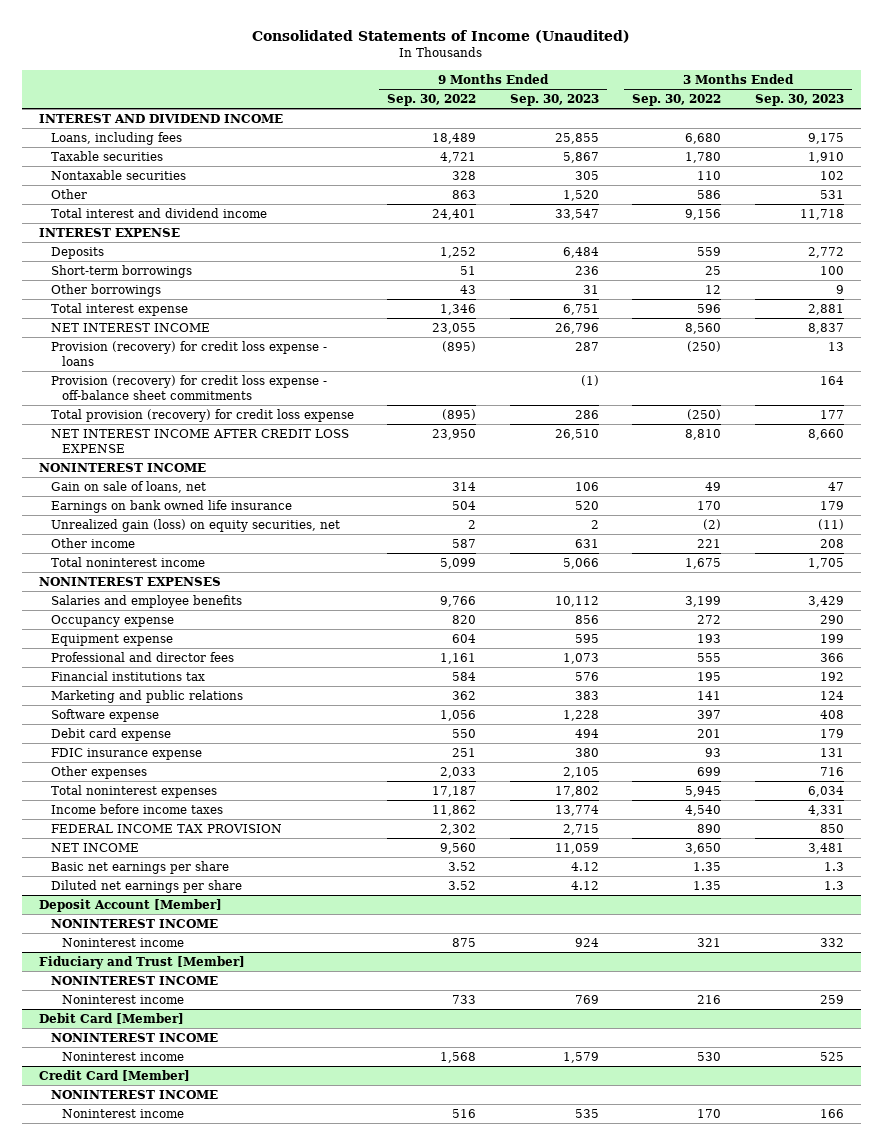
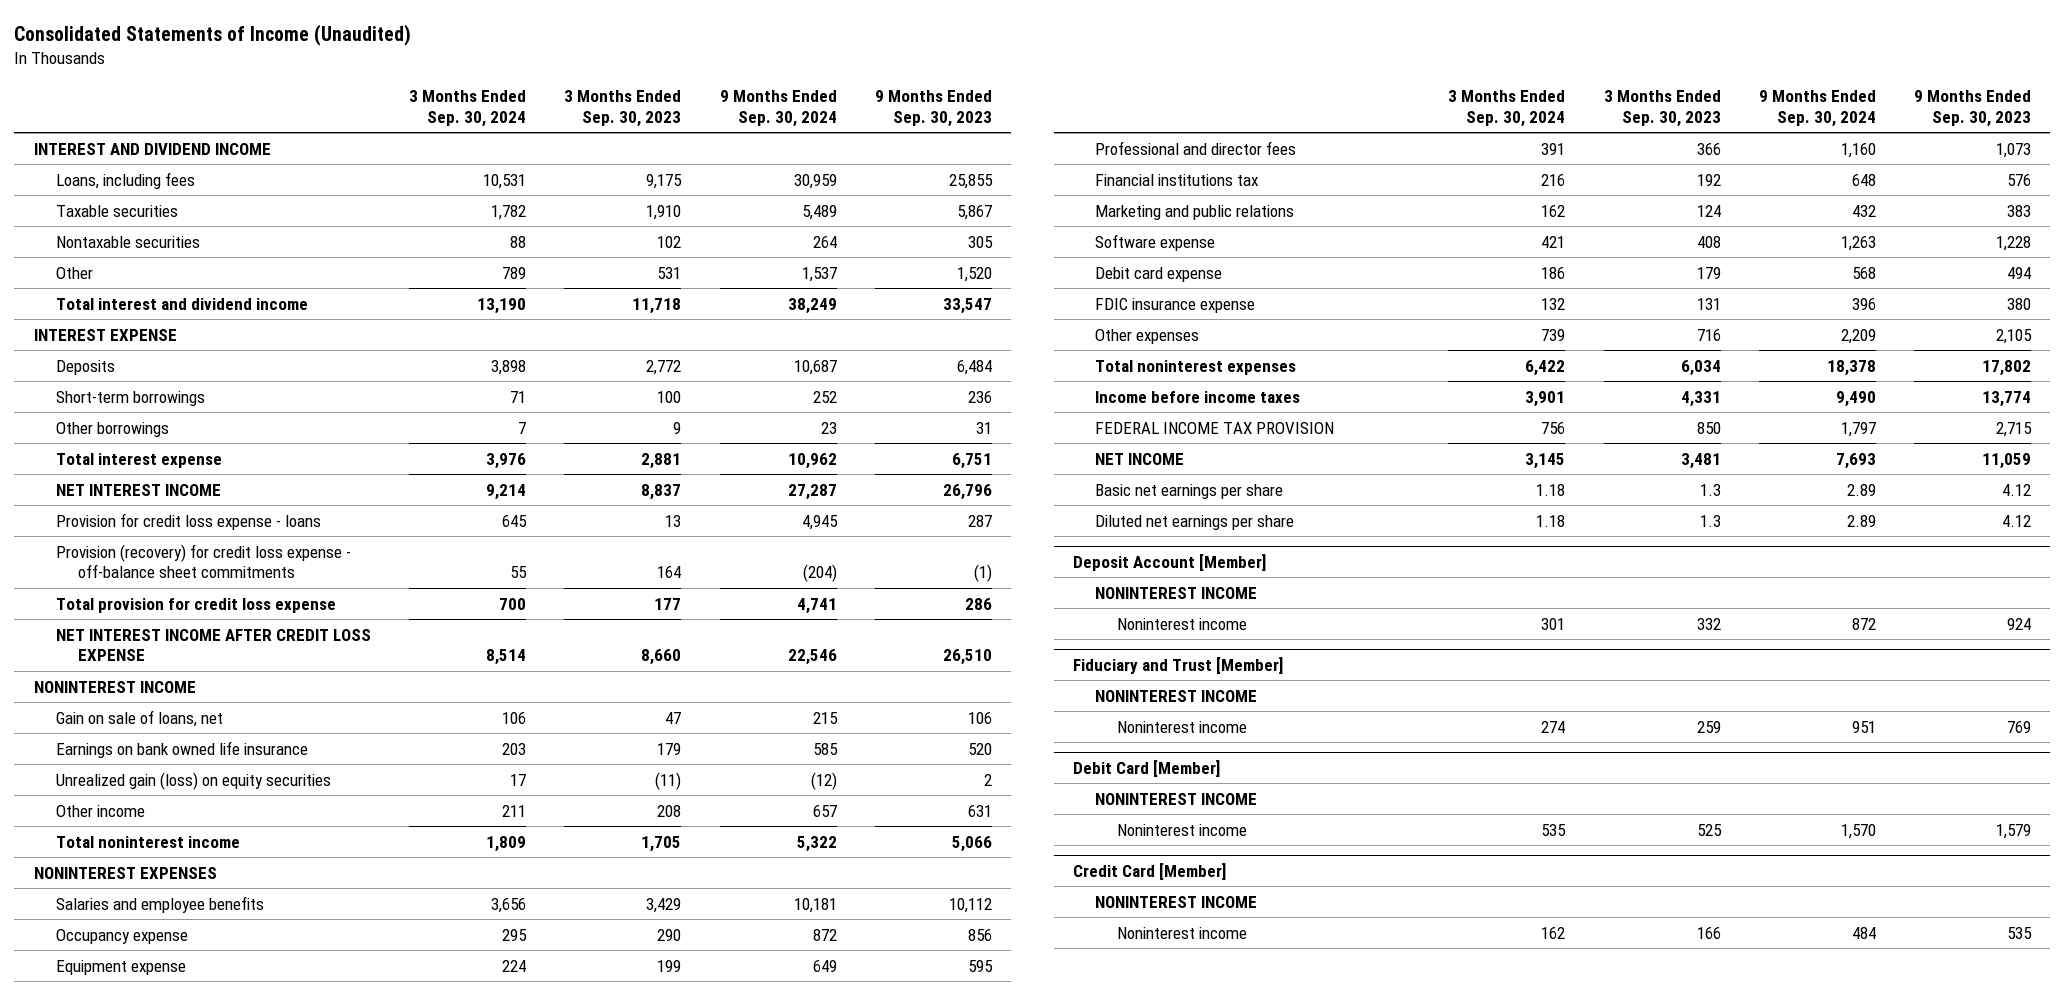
[387,94,477,107] Sep. 30, 2022 -> none
[632,94,722,107] Sep. 30, 2022 -> none
none -> [408,90,526,127] 3 Months Ended Sep. 30, 2024
none -> [719,90,837,127] 9 Months Ended Sep. 30, 2024
[50,341,327,367] Provision (recovery) for credit loss expense - loans -> [55,512,321,530] Provision for credit loss expense - loans
[50,409,354,423] Total provision (recovery) for credit loss expense -> [55,597,336,613] Total provision for credit loss expense
[50,519,340,533] Unrealized gain (loss) on equity securities, net -> [55,771,331,790] Unrealized gain (loss) on equity securities

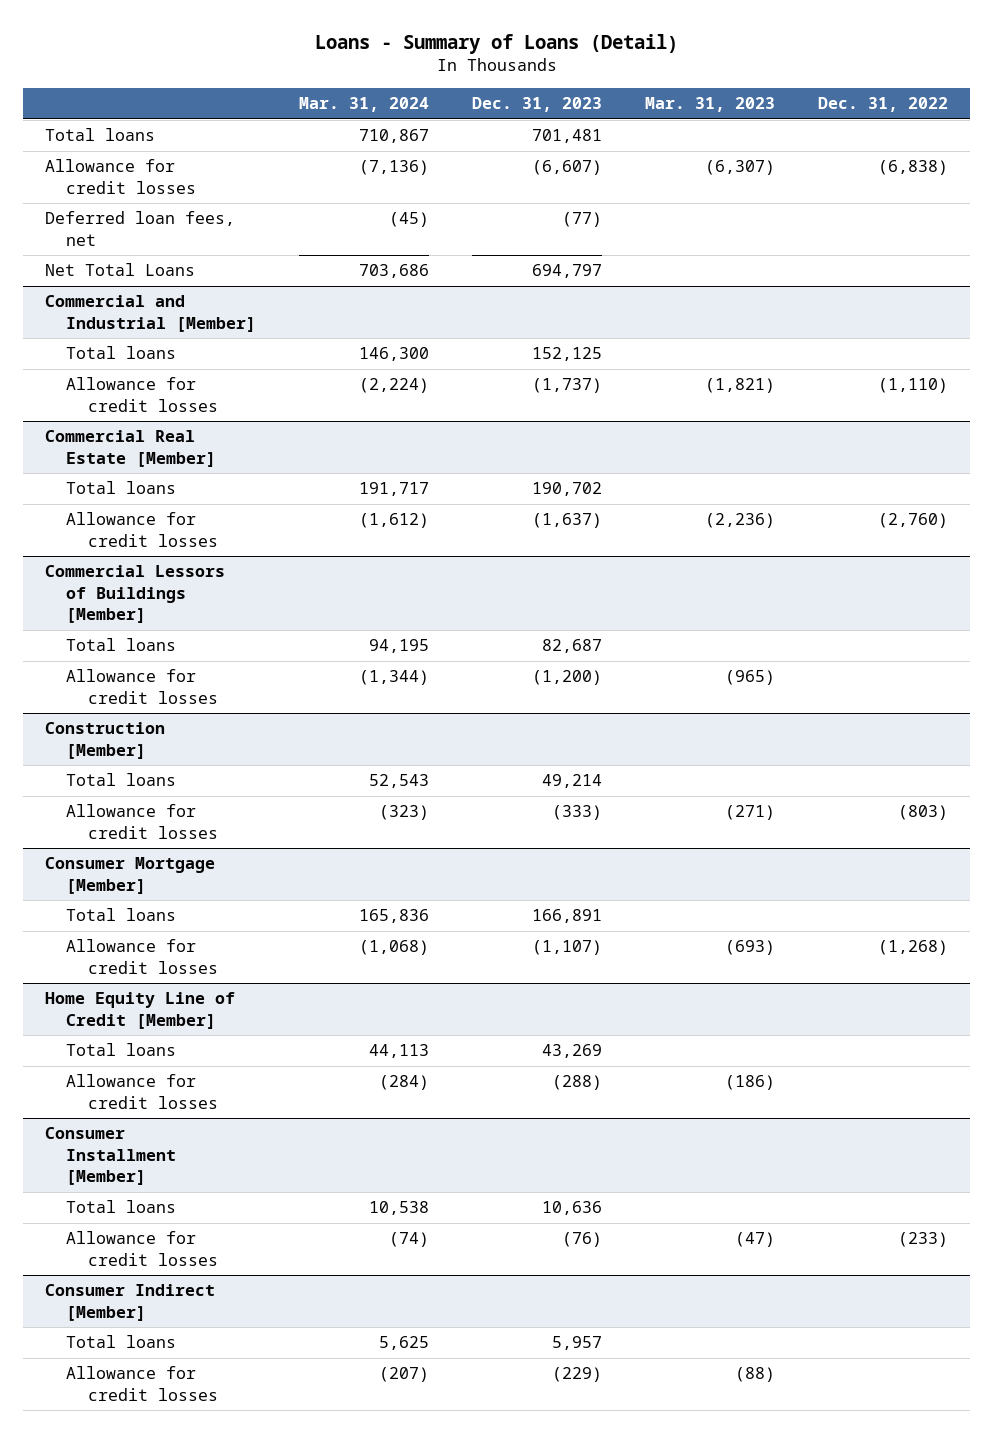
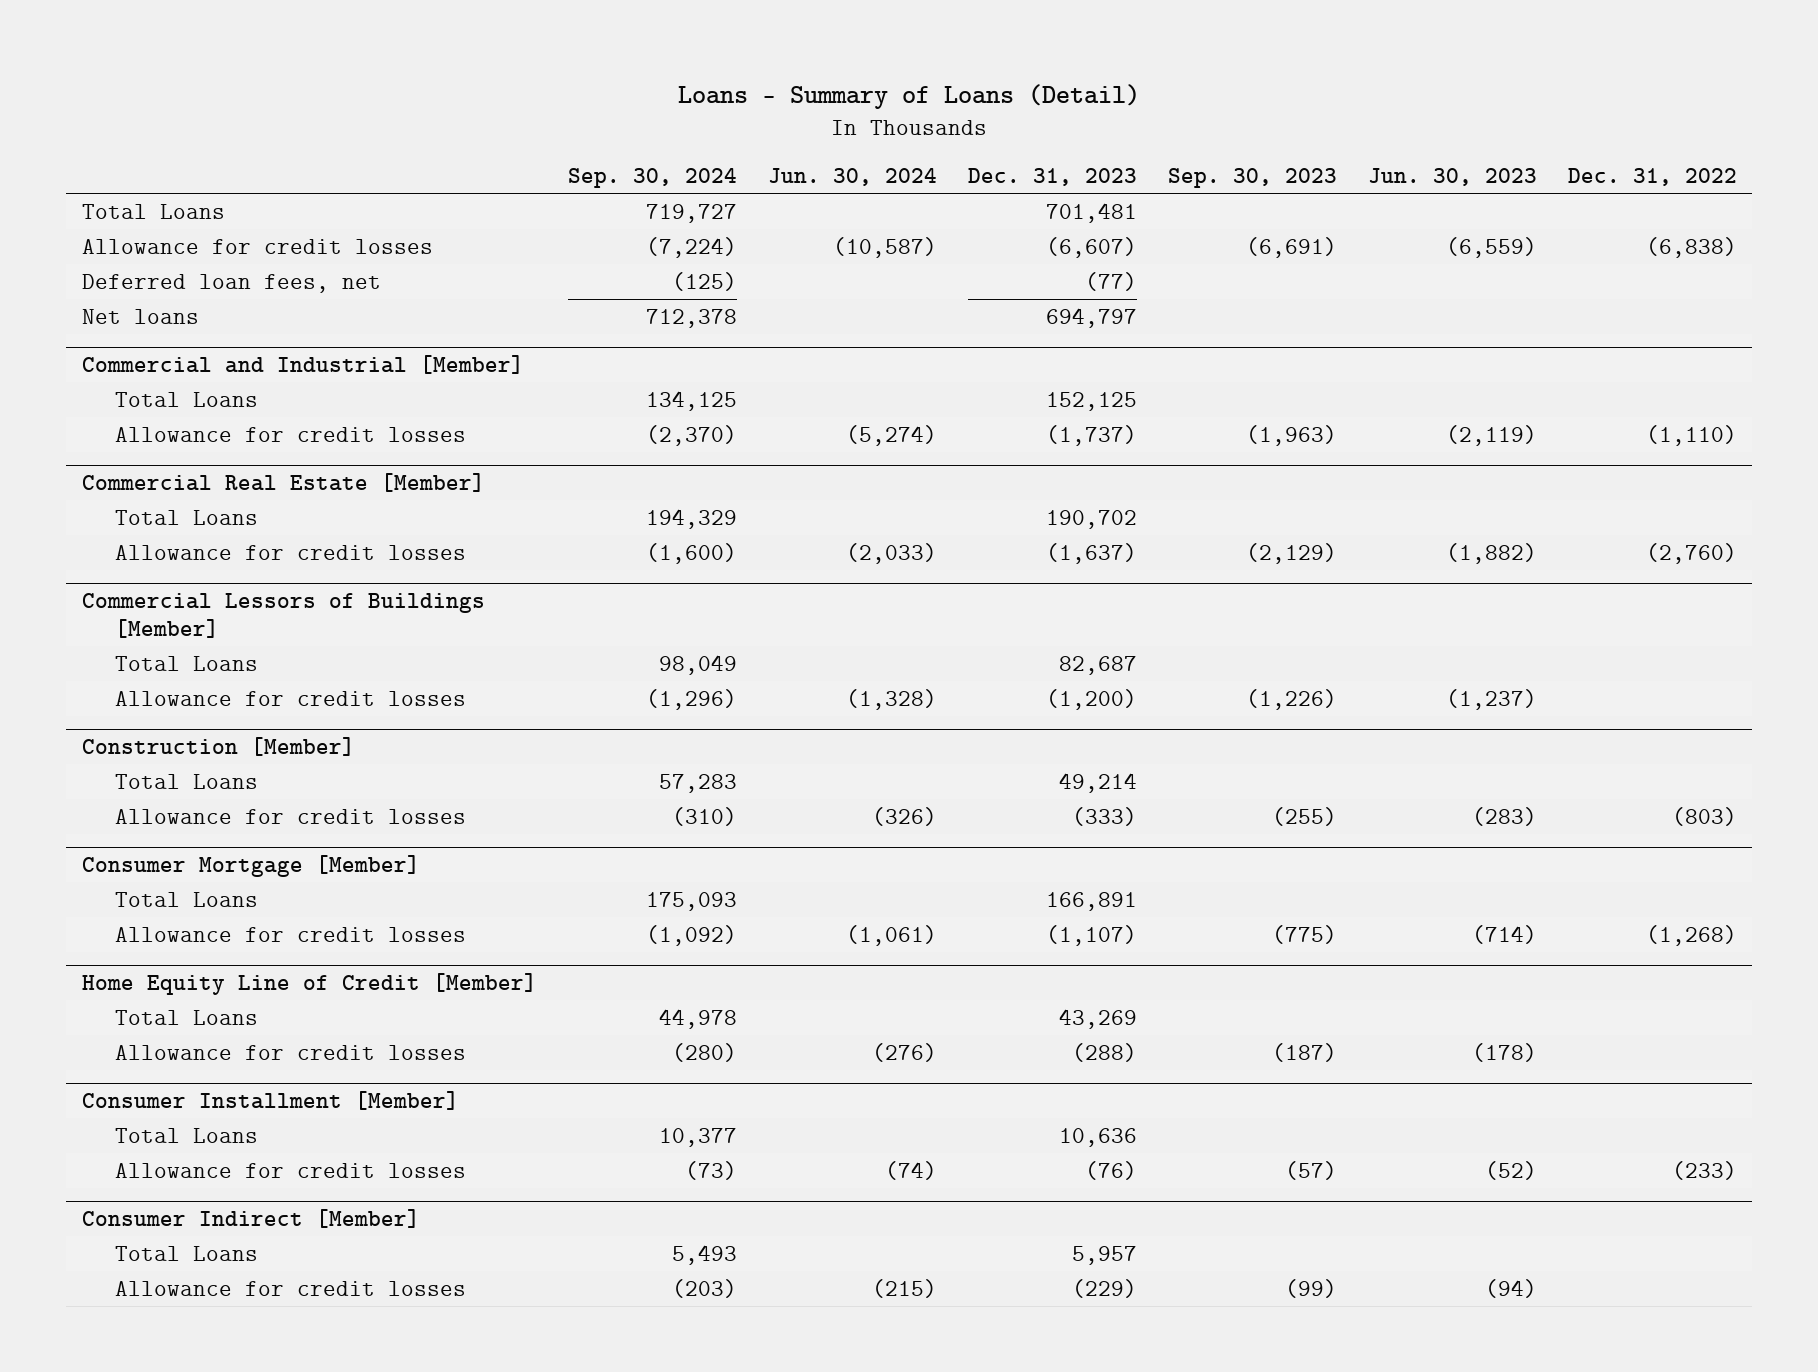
[299,97,430,113] Mar. 31, 2024 -> none
[645,97,776,113] Mar. 31, 2023 -> none
none -> [567,167,737,188] Sep. 30, 2024
none -> [767,167,937,186] Jun. 30, 2024
none -> [1167,167,1337,188] Sep. 30, 2023
none -> [1367,167,1537,186] Jun. 30, 2023
[44,128,155,142] Total loans -> [81,203,225,219] Total Loans
[44,263,195,277] Net Total Loans -> [81,308,199,324] Net loans
[66,346,177,360] Total loans -> [114,391,258,407] Total Loans
[66,481,177,495] Total loans -> [114,509,258,525] Total Loans
[66,638,177,652] Total loans -> [114,655,258,671] Total Loans
[66,773,177,787] Total loans -> [114,773,258,789] Total Loans
[66,908,177,922] Total loans -> [114,891,258,907] Total Loans
[66,1043,177,1057] Total loans -> [114,1009,258,1025] Total Loans
[66,1200,177,1214] Total loans -> [114,1127,258,1143] Total Loans
[66,1335,177,1349] Total loans -> [114,1245,258,1261] Total Loans

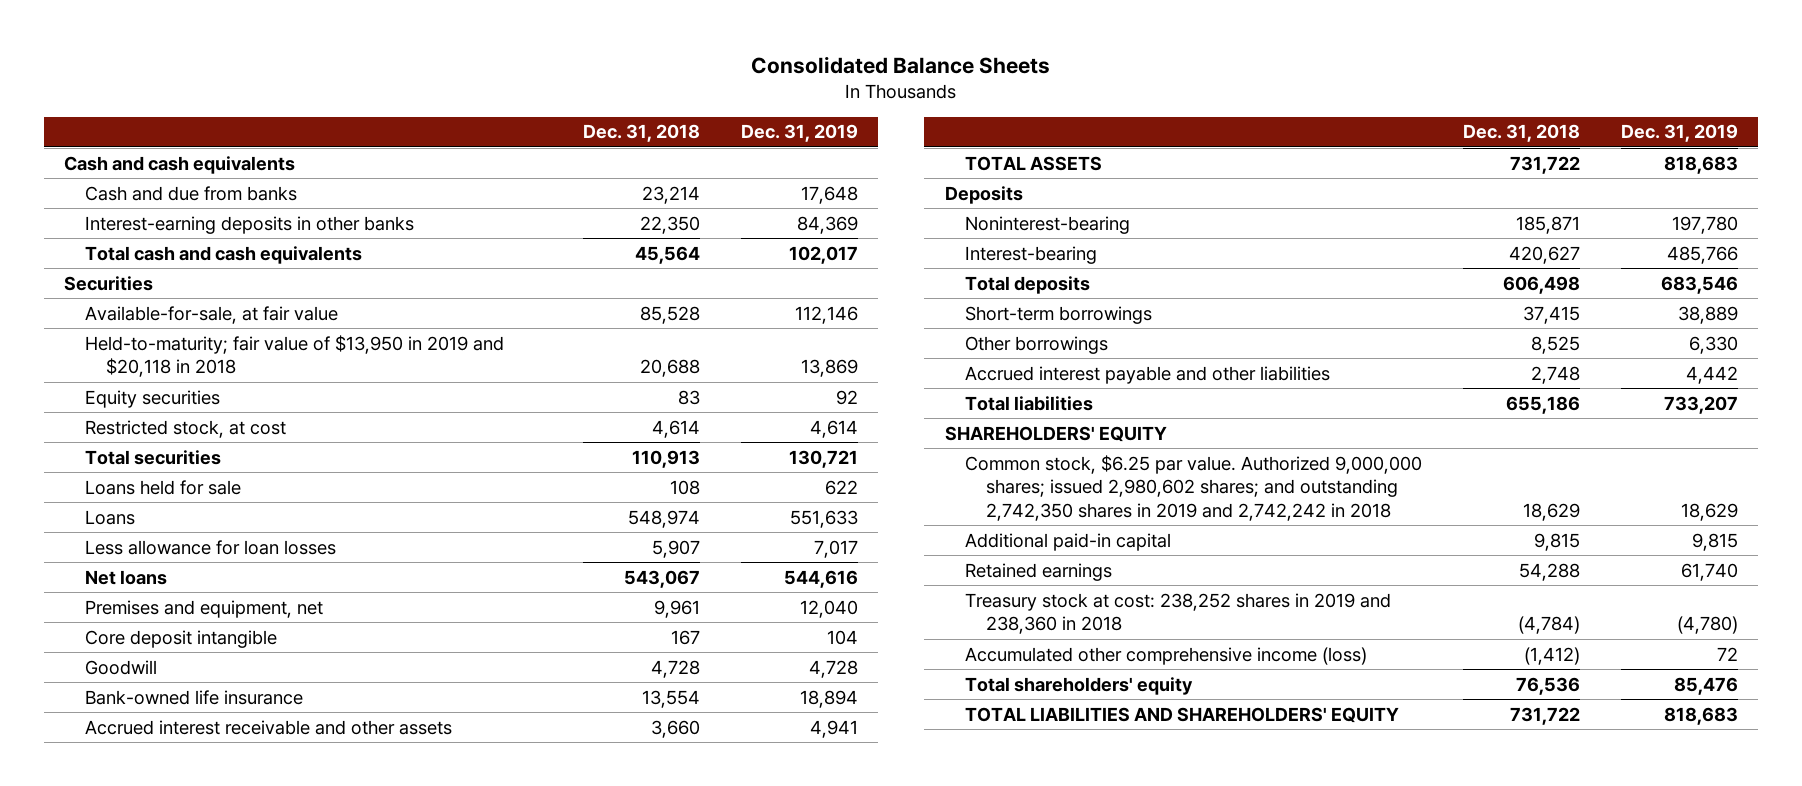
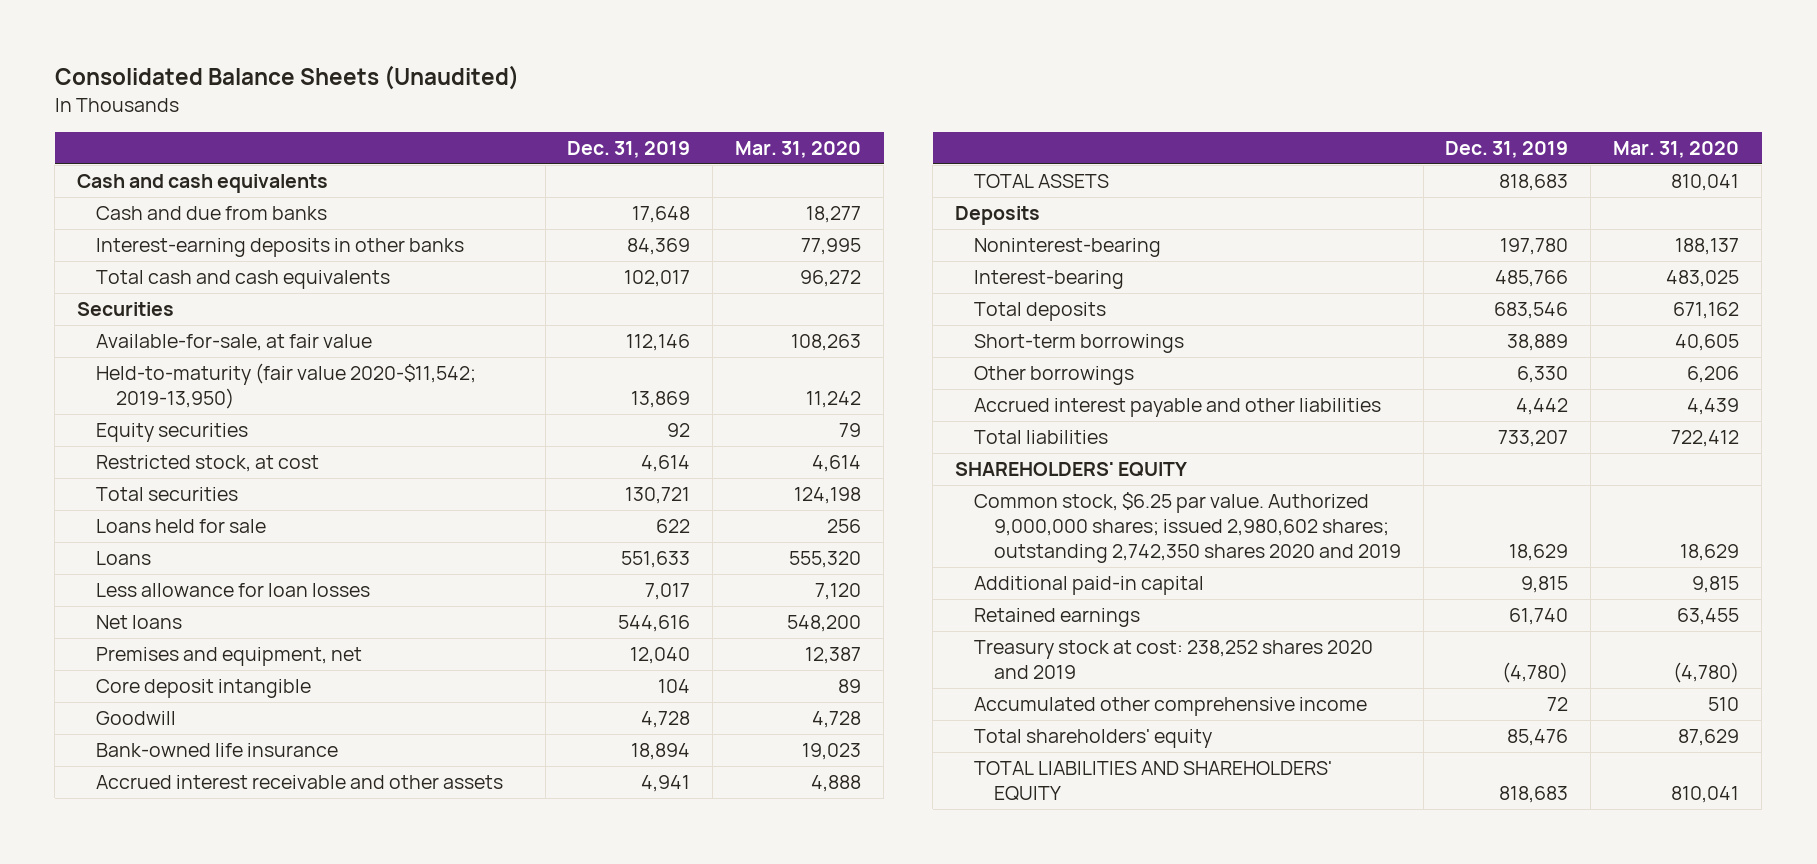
[751,56,1051,75] Consolidated Balance Sheets -> [54,65,519,91] Consolidated Balance Sheets (Unaudited)
[582,124,700,143] Dec. 31, 2018 -> none
none -> [735,140,862,158] Mar. 31, 2020
[85,334,505,378] Held-to-maturity; fair value of $13,950 in 2019 and $20,118 in 2018 -> [96,363,477,410] Held-to-maturity (fair value 2020-$11,542; 2019-13,950)
[965,454,1423,521] Common stock, $6.25 par value. Authorized 9,000,000 shares; issued 2,980,602 shares; and outstanding 2,742,350 shares in 2019 and 2,742,242 in 2018 -> [974,492,1401,563] Common stock, $6.25 par value. Authorized 9,000,000 shares; issued 2,980,602 shares; outstanding 2,742,350 shares 2020 and 2019
[965,592,1392,635] Treasury stock at cost: 238,252 shares in 2019 and 238,360 in 2018 -> [974,640,1374,680] Treasury stock at cost: 238,252 shares 2020 and 2019
[965,646,1368,665] Accumulated other comprehensive income (loss) -> [974,697,1368,717] Accumulated other comprehensive income

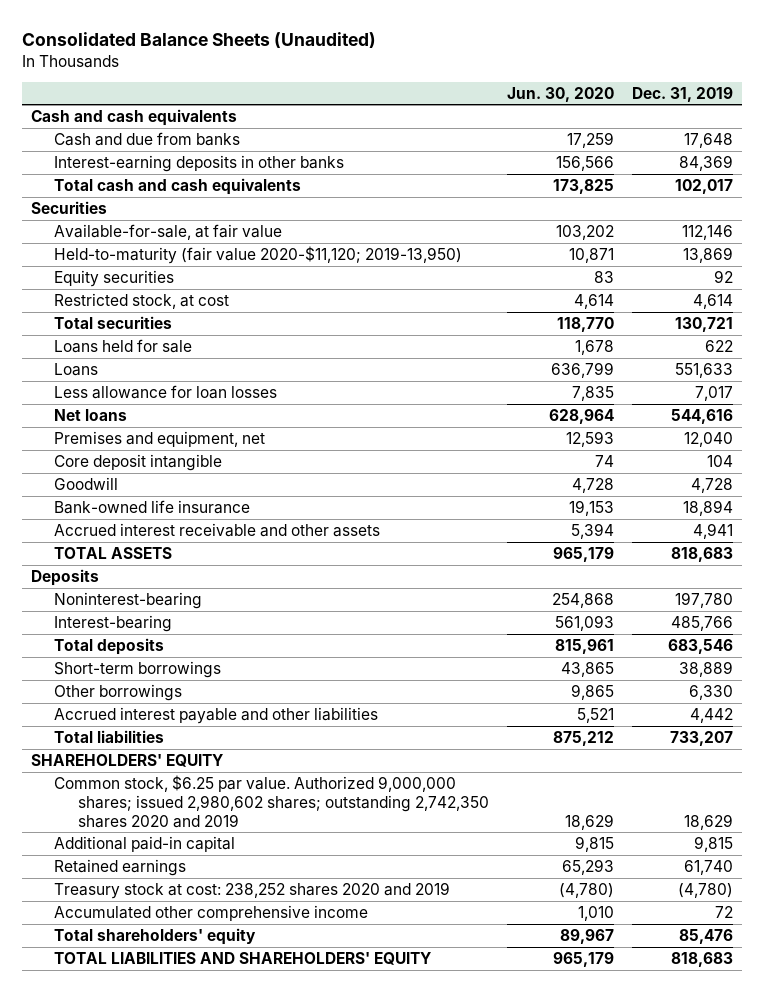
[735,140,862,158] Mar. 31, 2020 -> none
none -> [506,86,614,102] Jun. 30, 2020
[96,363,477,410] Held-to-maturity (fair value 2020-$11,542; 2019-13,950) -> [54,245,463,264] Held-to-maturity (fair value 2020-$11,120; 2019-13,950)

